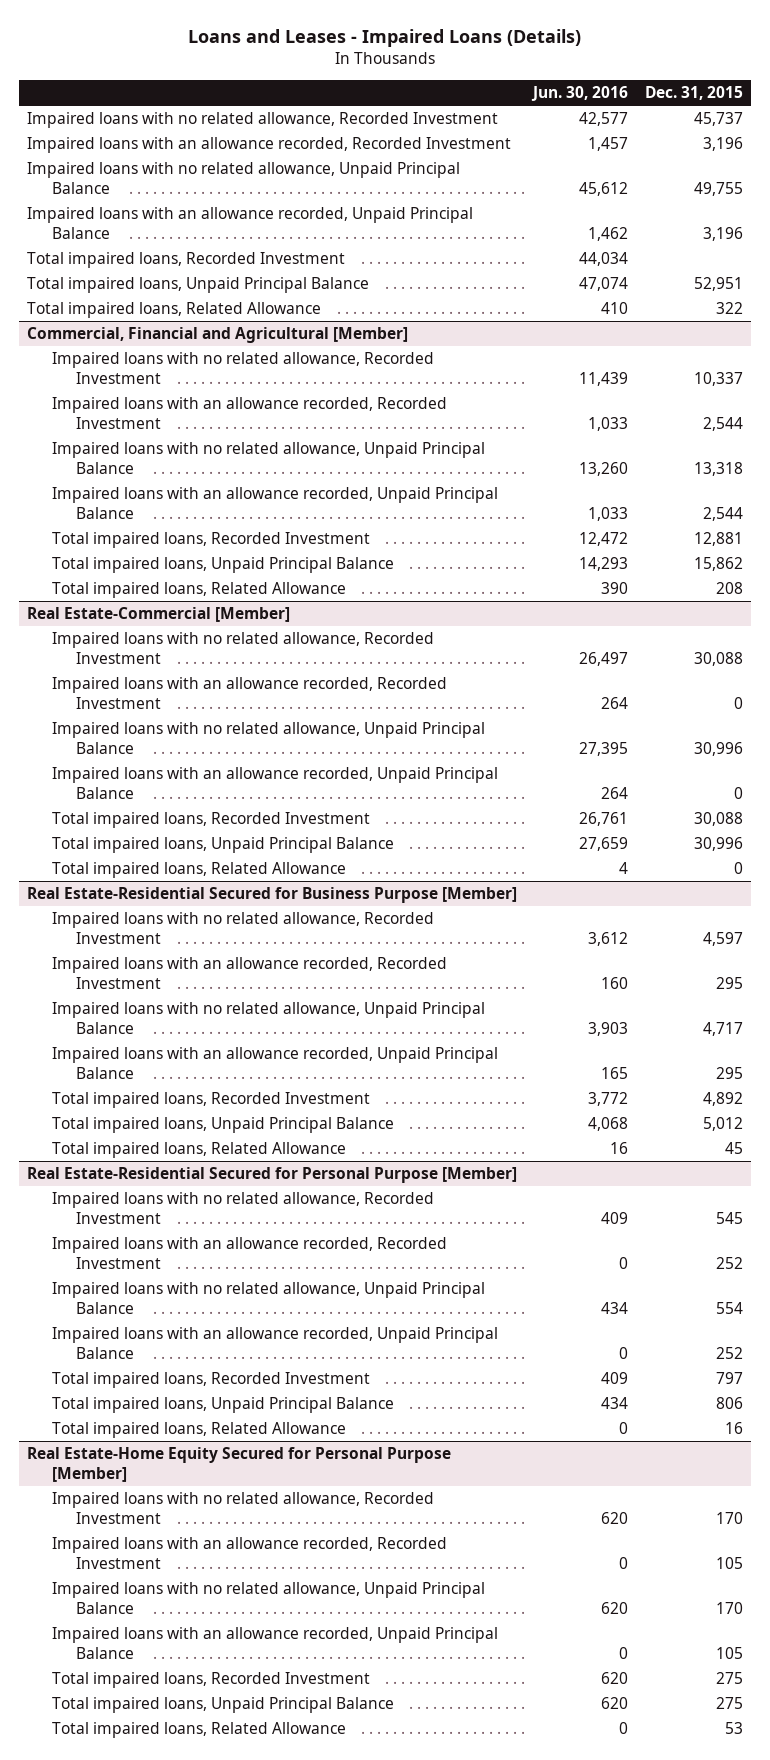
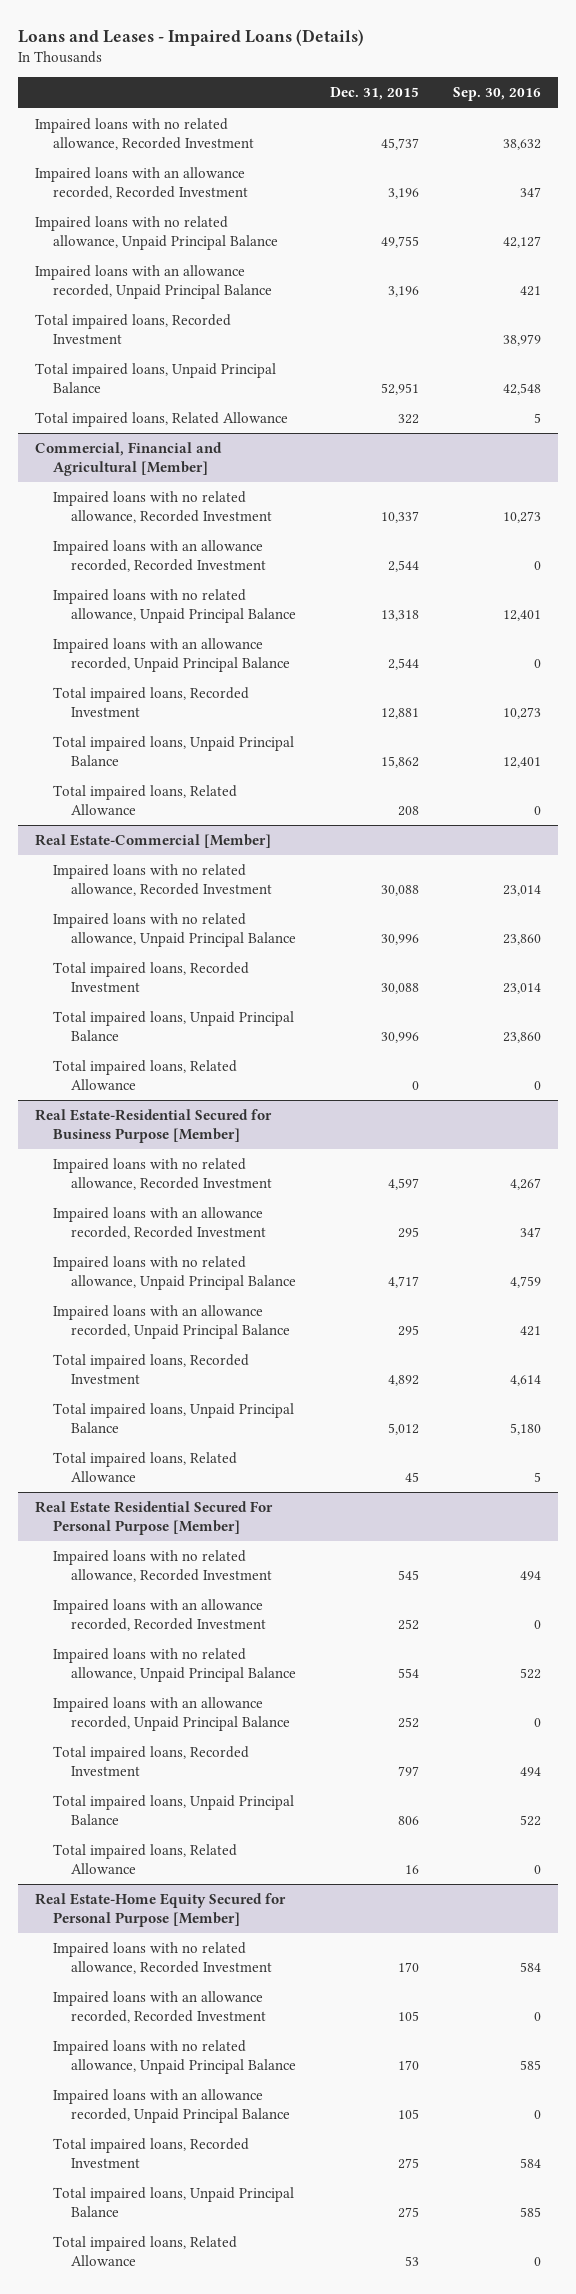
[531,86,629,102] Jun. 30, 2016 -> none
none -> [452,87,541,102] Sep. 30, 2016
[51,677,447,709] Impaired loans with an allowance recorded, Recorded Investment -> none
[51,767,498,799] Impaired loans with an allowance recorded, Unpaid Principal Balance -> none
[27,1167,518,1184] Real Estate-Residential Secured for Personal Purpose [Member] -> [35,1501,274,1535] Real Estate Residential Secured For Personal Purpose [Member]

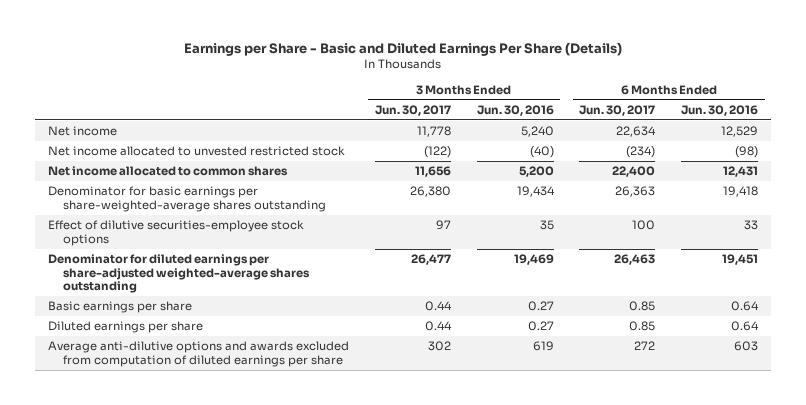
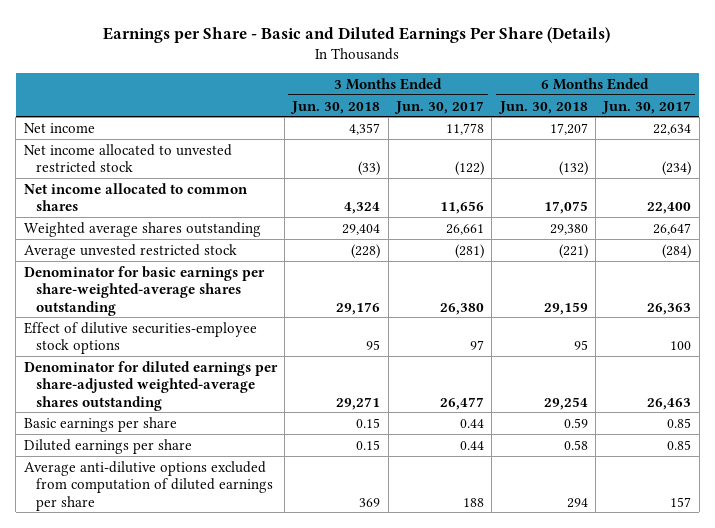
[476,104,554,116] Jun. 30, 2016 -> none
[681,104,759,116] Jun. 30, 2016 -> none
none -> [290,100,381,114] Jun. 30, 2018
none -> [497,100,588,114] Jun. 30, 2018
none -> [23,221,261,237] Weighted average shares outstanding
none -> [23,243,237,259] Average unvested restricted stock
[48,341,350,367] Average anti-dilutive options and awards excluded from computation of diluted earnings per share -> [23,460,273,511] Average anti-dilutive options excluded from computation of diluted earnings per share
[427,341,451,352] 302 -> [462,497,484,507] 188
[634,341,656,351] 272 -> [670,496,692,507] 157

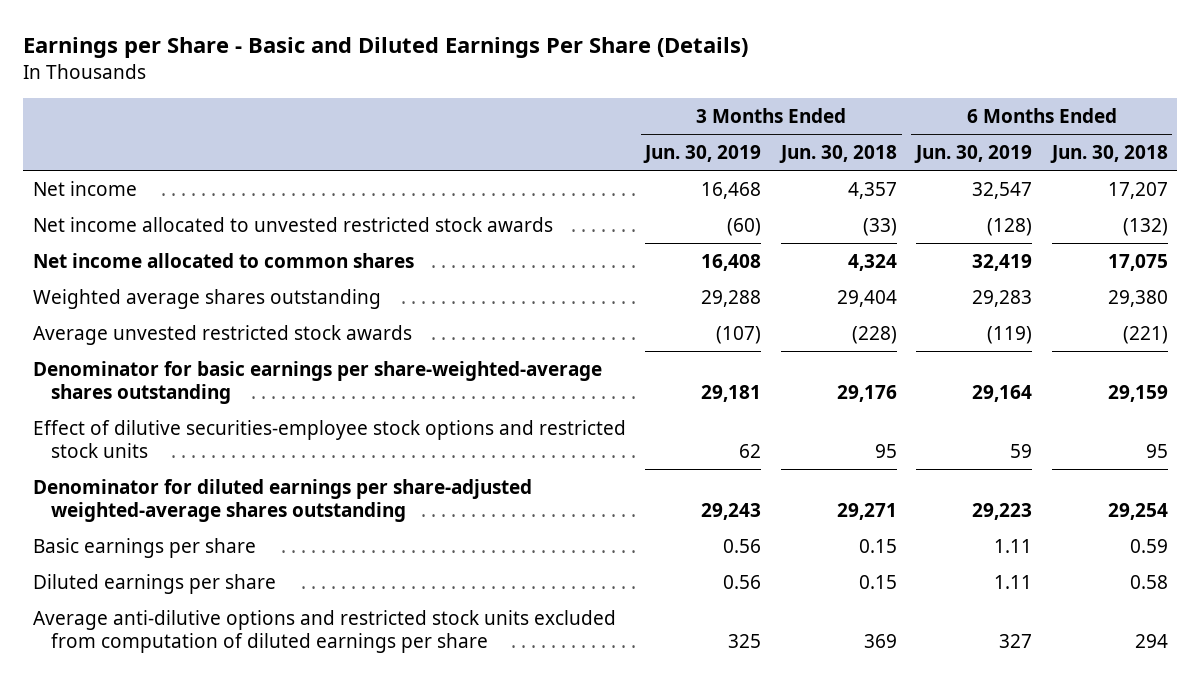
[393,100,484,114] Jun. 30, 2017 -> none
[601,100,692,114] Jun. 30, 2017 -> none
none -> [643,145,762,164] Jun. 30, 2019
none -> [914,145,1033,164] Jun. 30, 2019
[23,143,232,174] Net income allocated to unvested restricted stock -> [32,216,553,232] Net income allocated to unvested restricted stock awards
[23,243,237,259] Average unvested restricted stock -> [32,324,412,345] Average unvested restricted stock awards
[23,321,257,355] Effect of dilutive securities-employee stock options -> [32,419,626,459] Effect of dilutive securities-employee stock options and restricted stock units
[23,460,273,511] Average anti-dilutive options excluded from computation of diluted earnings per share -> [32,609,616,654] Average anti-dilutive options and restricted stock units excluded from computation of diluted earnings per share

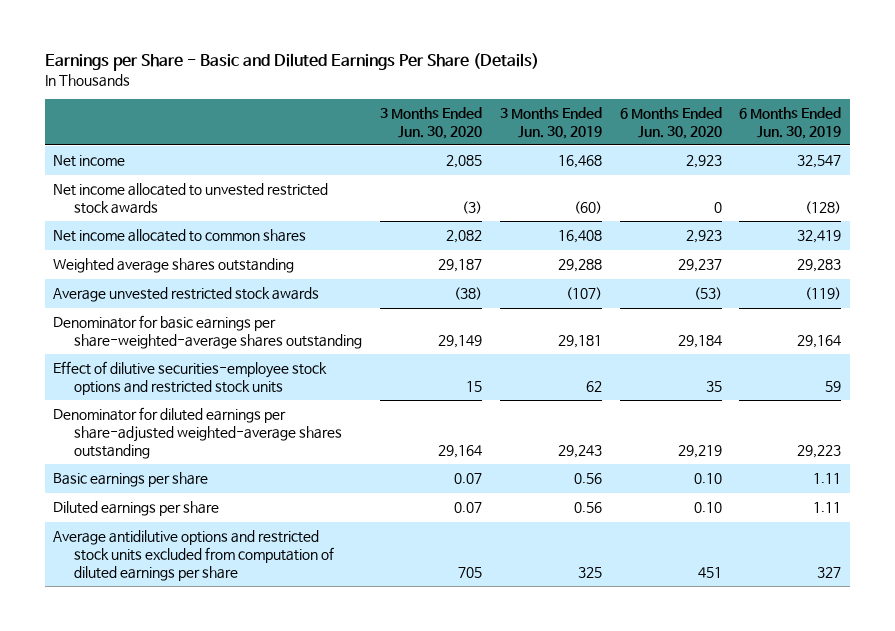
[778,145,897,164] Jun. 30, 2018 -> none
[1049,145,1168,164] Jun. 30, 2018 -> none
none -> [379,106,482,139] 3 Months Ended Jun. 30, 2020
none -> [619,106,722,139] 6 Months Ended Jun. 30, 2020
[32,609,616,654] Average anti-dilutive options and restricted stock units excluded from computation of diluted earnings per share -> [53,530,334,581] Average antidilutive options and restricted stock units excluded from computation of diluted earnings per share

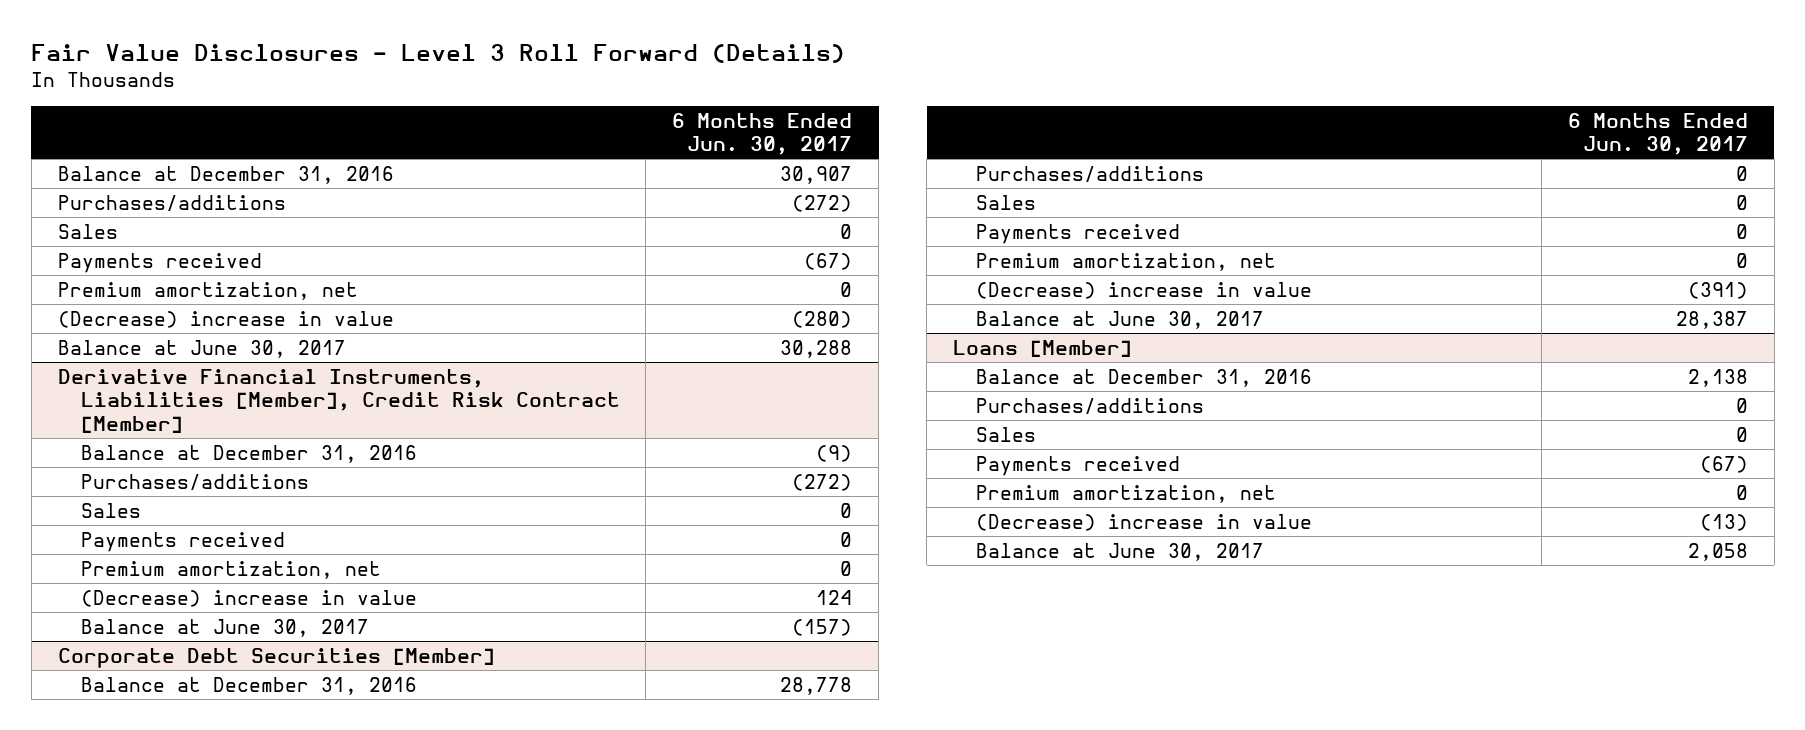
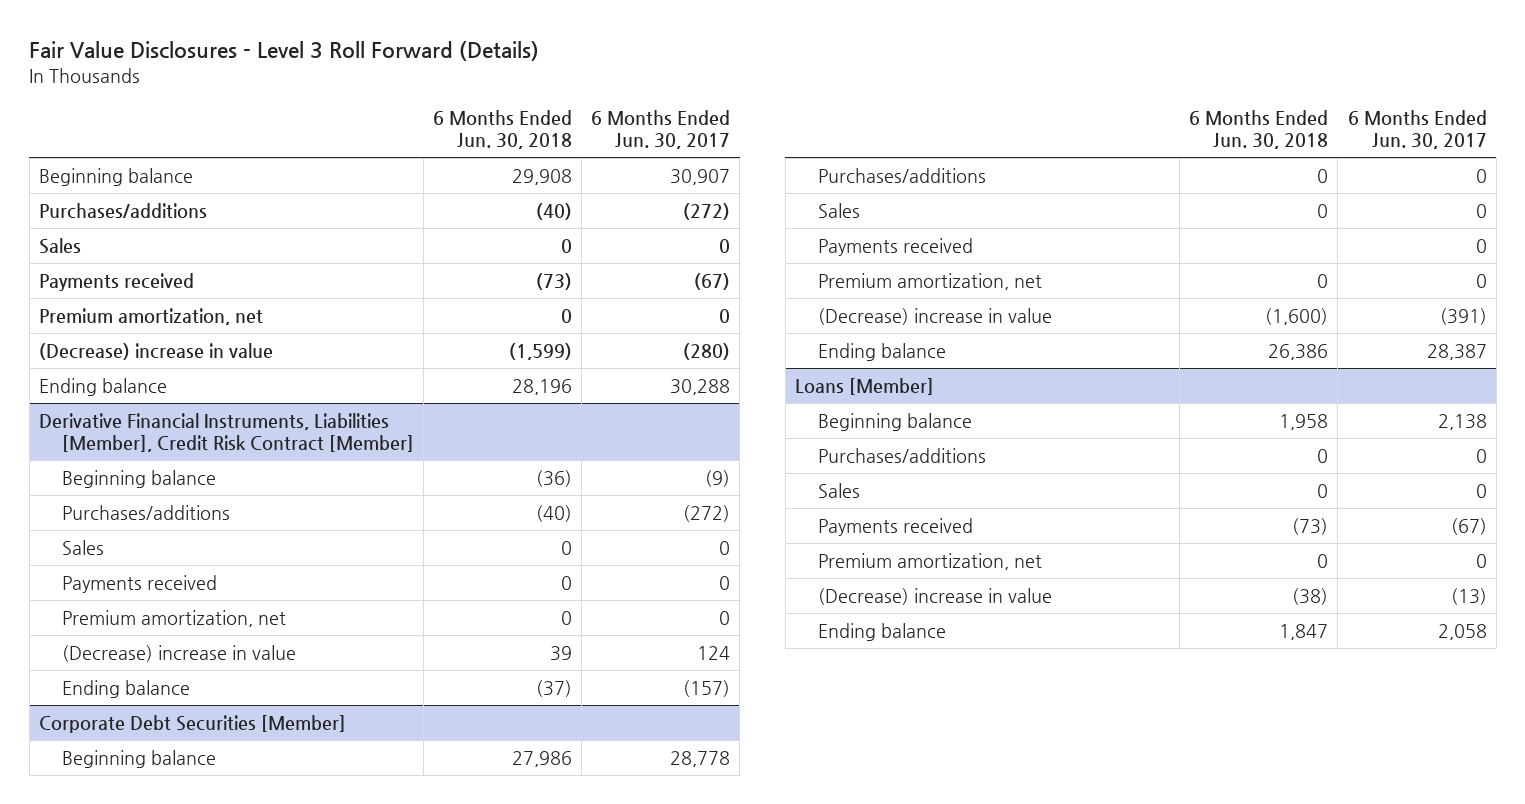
none -> [432,109,572,149] 6 Months Ended Jun. 30, 2018
[57,165,394,184] Balance at December 31, 2016 -> [38,167,193,186] Beginning balance
[57,339,346,358] Balance at June 30, 2017 -> [38,377,167,396] Ending balance
[80,444,417,463] Balance at December 31, 2016 -> [61,469,216,488] Beginning balance
[80,618,369,637] Balance at June 30, 2017 -> [61,679,190,698] Ending balance
[80,676,417,695] Balance at December 31, 2016 -> [61,749,216,768] Beginning balance
[975,310,1264,329] Balance at June 30, 2017 -> [817,342,946,361] Ending balance
[975,368,1312,387] Balance at December 31, 2016 -> [817,412,972,431] Beginning balance
[975,542,1264,561] Balance at June 30, 2017 -> [817,622,946,641] Ending balance

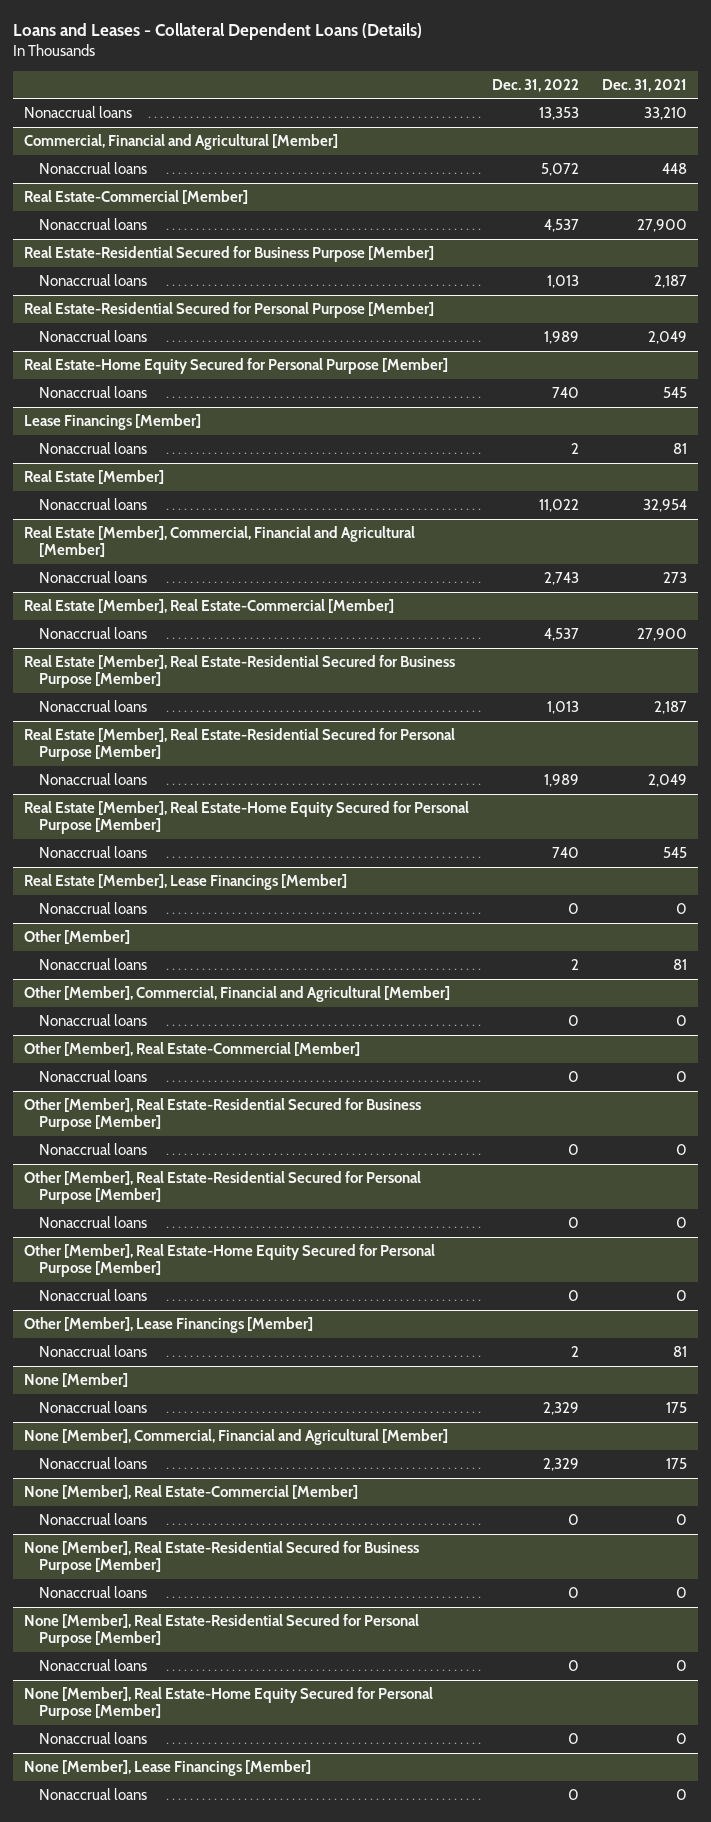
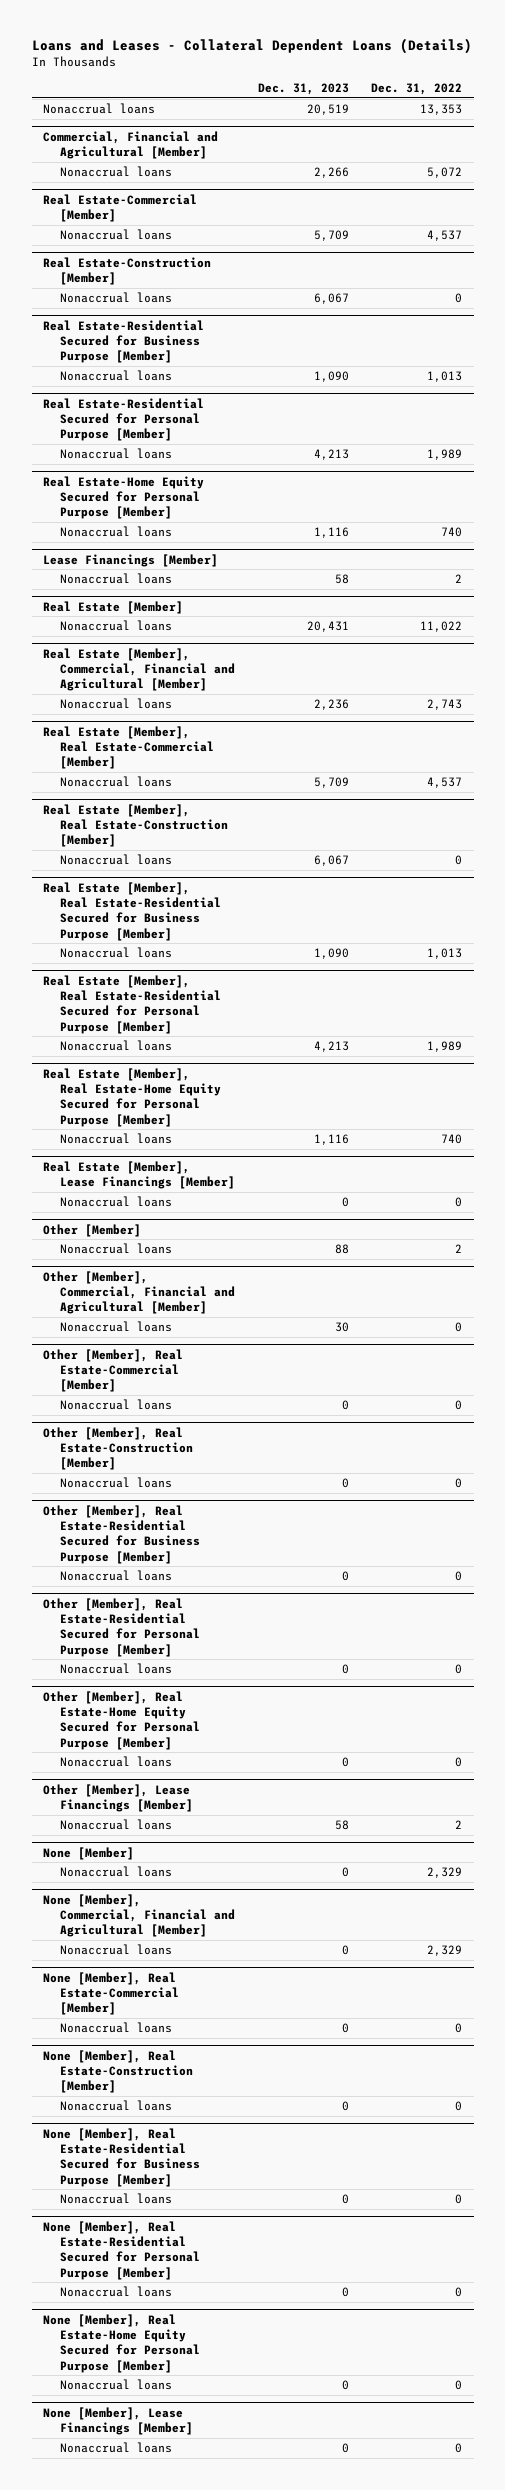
[601,78,687,92] Dec. 31, 2021 -> none
none -> [257,82,349,95] Dec. 31, 2023
none -> [43,256,212,285] Real Estate-Construction [Member]
none -> [59,292,172,304] Nonaccrual loans
none -> [43,803,228,848] Real Estate [Member], Real Estate-Construction [Member]
none -> [59,854,172,866] Nonaccrual loans
none -> [43,1426,193,1471] Other [Member], Real Estate-Construction [Member]
none -> [59,1477,172,1489] Nonaccrual loans
none -> [43,2049,193,2094] None [Member], Real Estate-Construction [Member]
none -> [59,2100,172,2112] Nonaccrual loans

